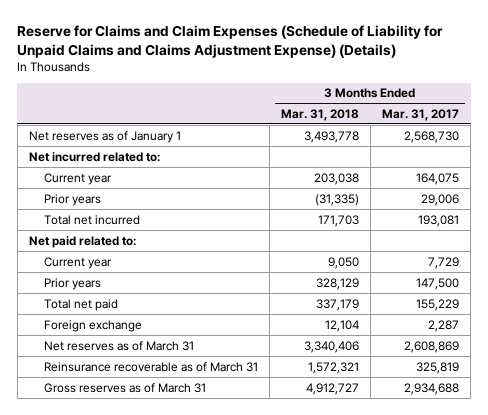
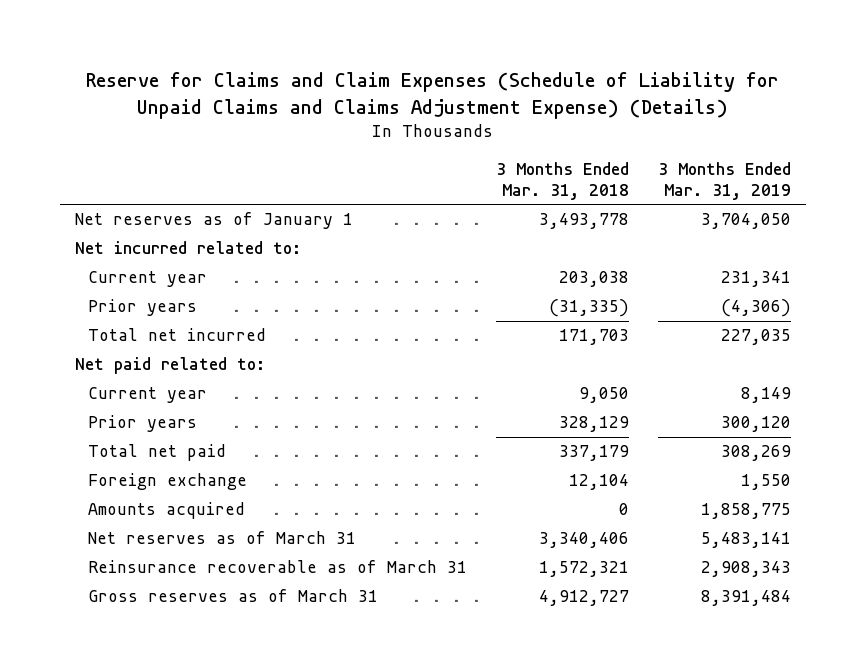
[382,108,460,121] Mar. 31, 2017 -> none
none -> [658,161,792,200] 3 Months Ended Mar. 31, 2019
none -> [87,502,245,520] Amounts acquired

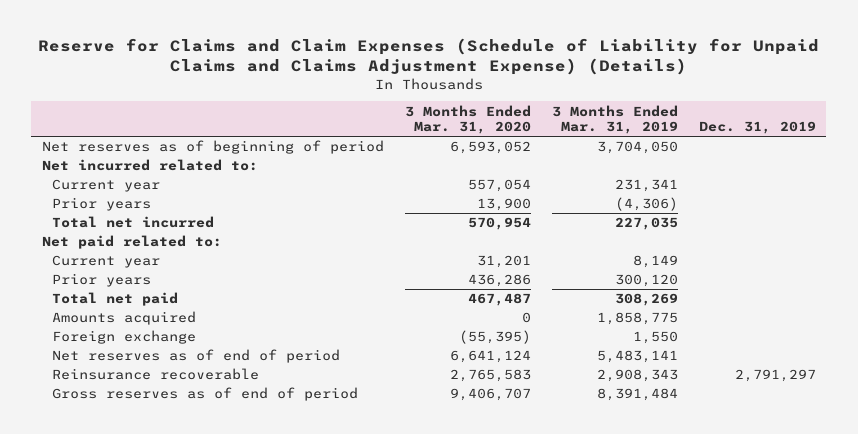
[496,161,630,200] 3 Months Ended Mar. 31, 2018 -> none
none -> [404,104,531,135] 3 Months Ended Mar. 31, 2020
none -> [698,121,816,135] Dec. 31, 2019
[74,212,353,230] Net reserves as of January 1 -> [41,140,384,155] Net reserves as of beginning of period
[87,473,247,491] Foreign exchange -> [52,330,197,345] Foreign exchange
[87,531,356,545] Net reserves as of March 31 -> [52,349,341,364] Net reserves as of end of period
[87,560,467,574] Reinsurance recoverable as of March 31 -> [52,368,260,381] Reinsurance recoverable
[87,589,378,603] Gross reserves as of March 31 -> [52,387,359,402] Gross reserves as of end of period

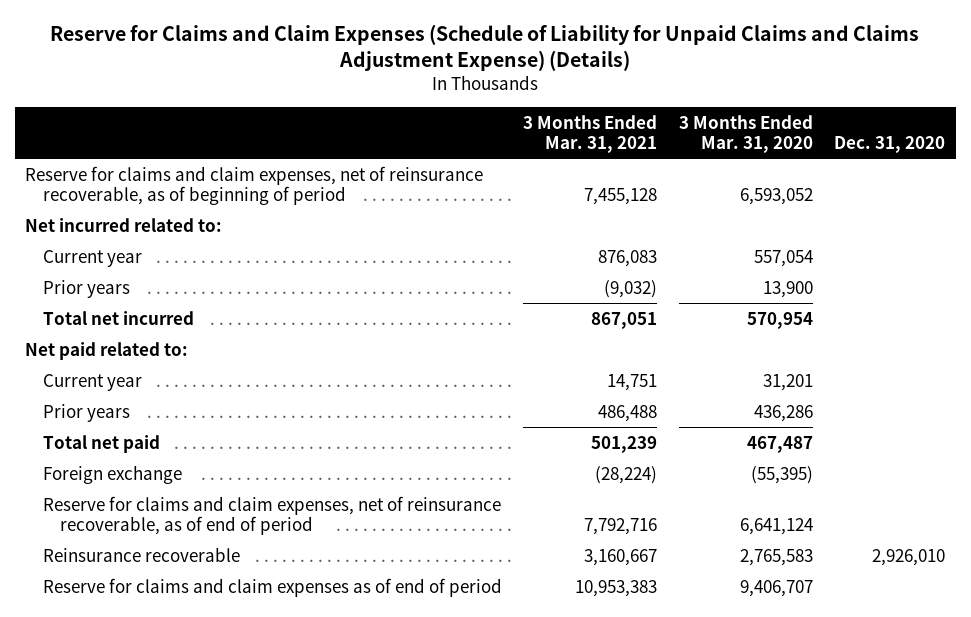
[551,104,678,135] 3 Months Ended Mar. 31, 2019 -> none
[698,121,816,135] Dec. 31, 2019 -> none
none -> [523,114,658,154] 3 Months Ended Mar. 31, 2021
none -> [834,136,946,154] Dec. 31, 2020
[41,140,384,155] Net reserves as of beginning of period -> [25,165,484,205] Reserve for claims and claim expenses, net of reinsurance recoverable, as of beginning of period
[52,311,197,326] Amounts acquired -> none
[52,349,341,364] Net reserves as of end of period -> [42,495,501,535] Reserve for claims and claim expenses, net of reinsurance recoverable, as of end of period
[52,387,359,402] Gross reserves as of end of period -> [42,577,502,597] Reserve for claims and claim expenses as of end of period

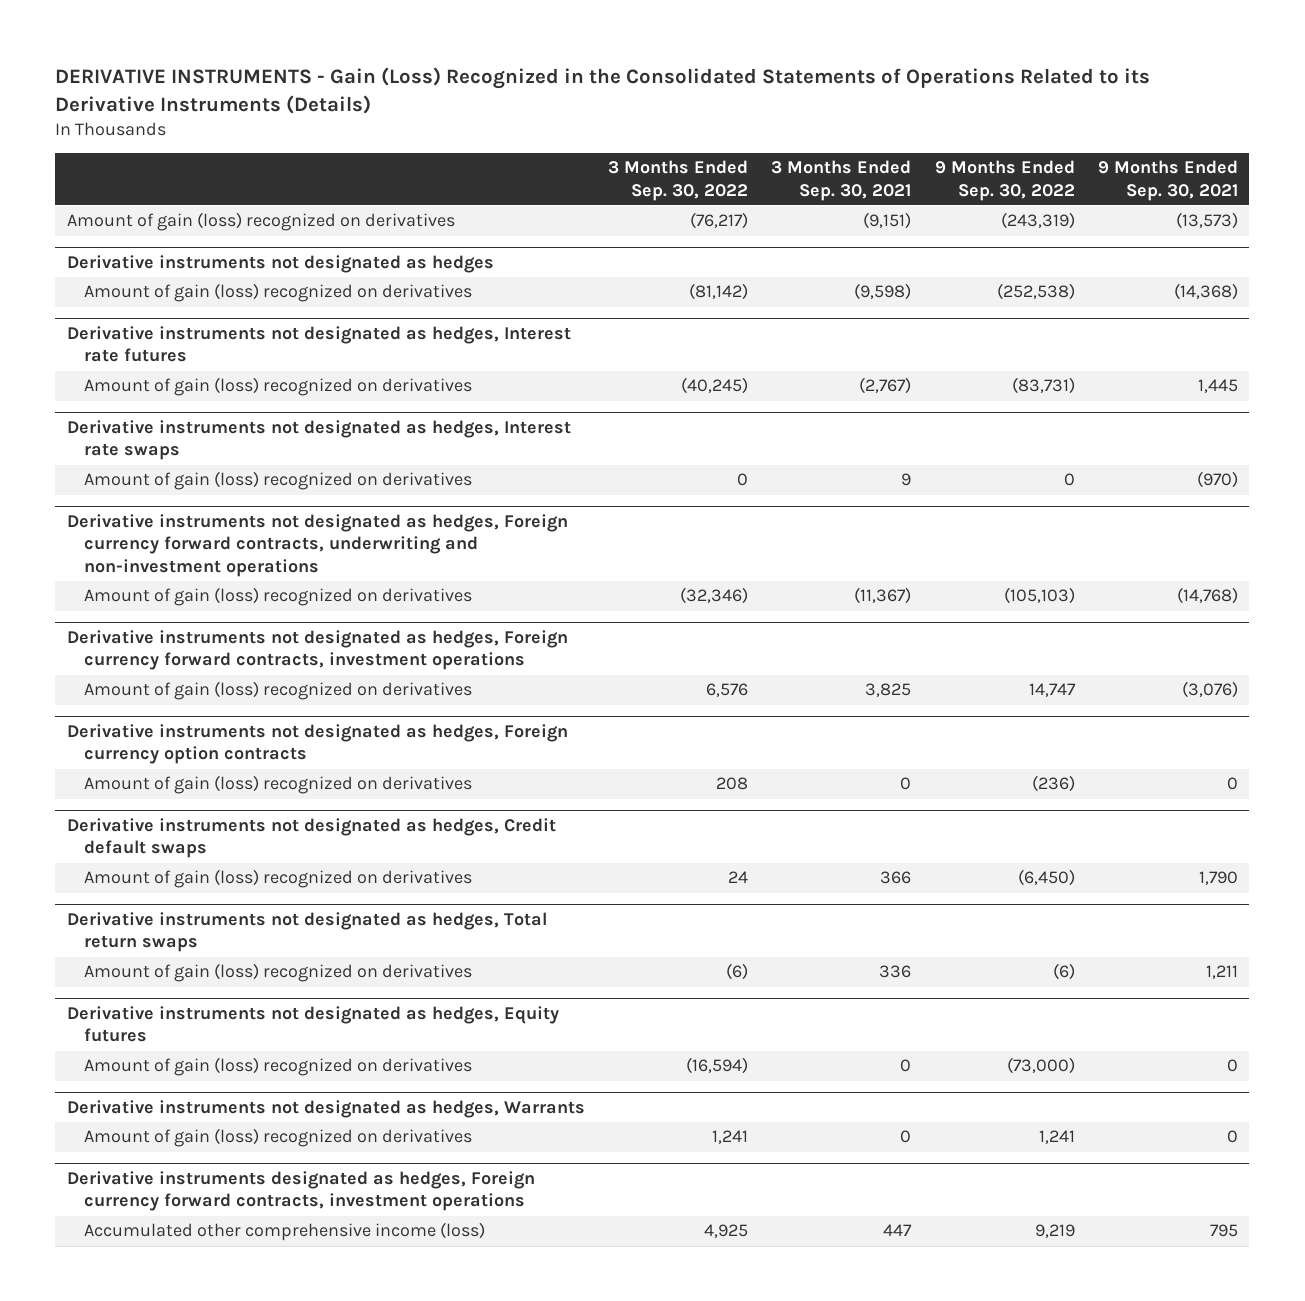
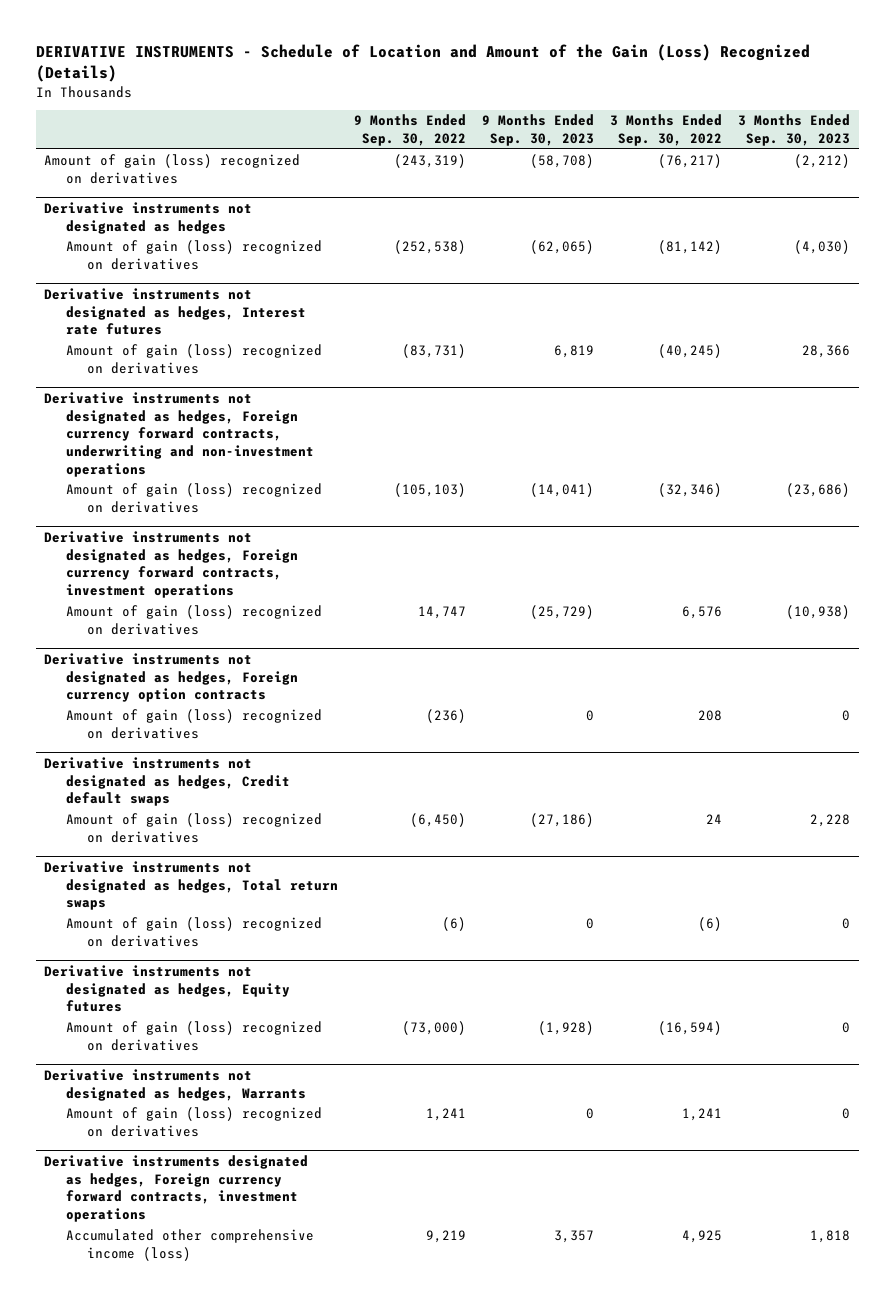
[55,66,1151,114] DERIVATIVE INSTRUMENTS - Gain (Loss) Recognized in the Consolidated Statements of Operations Related to its Derivative Instruments (Details) -> [36,44,811,83] DERIVATIVE INSTRUMENTS - Schedule of Location and Amount of the Gain (Loss) Recognized (Details)
[771,160,912,201] 3 Months Ended Sep. 30, 2021 -> none
[1097,160,1238,201] 9 Months Ended Sep. 30, 2021 -> none
none -> [482,114,595,147] 9 Months Ended Sep. 30, 2023
none -> [738,114,851,147] 3 Months Ended Sep. 30, 2023
[66,419,571,461] Derivative instruments not designated as hedges, Interest rate swaps -> none
[84,471,473,491] Amount of gain (loss) recognized on derivatives -> none

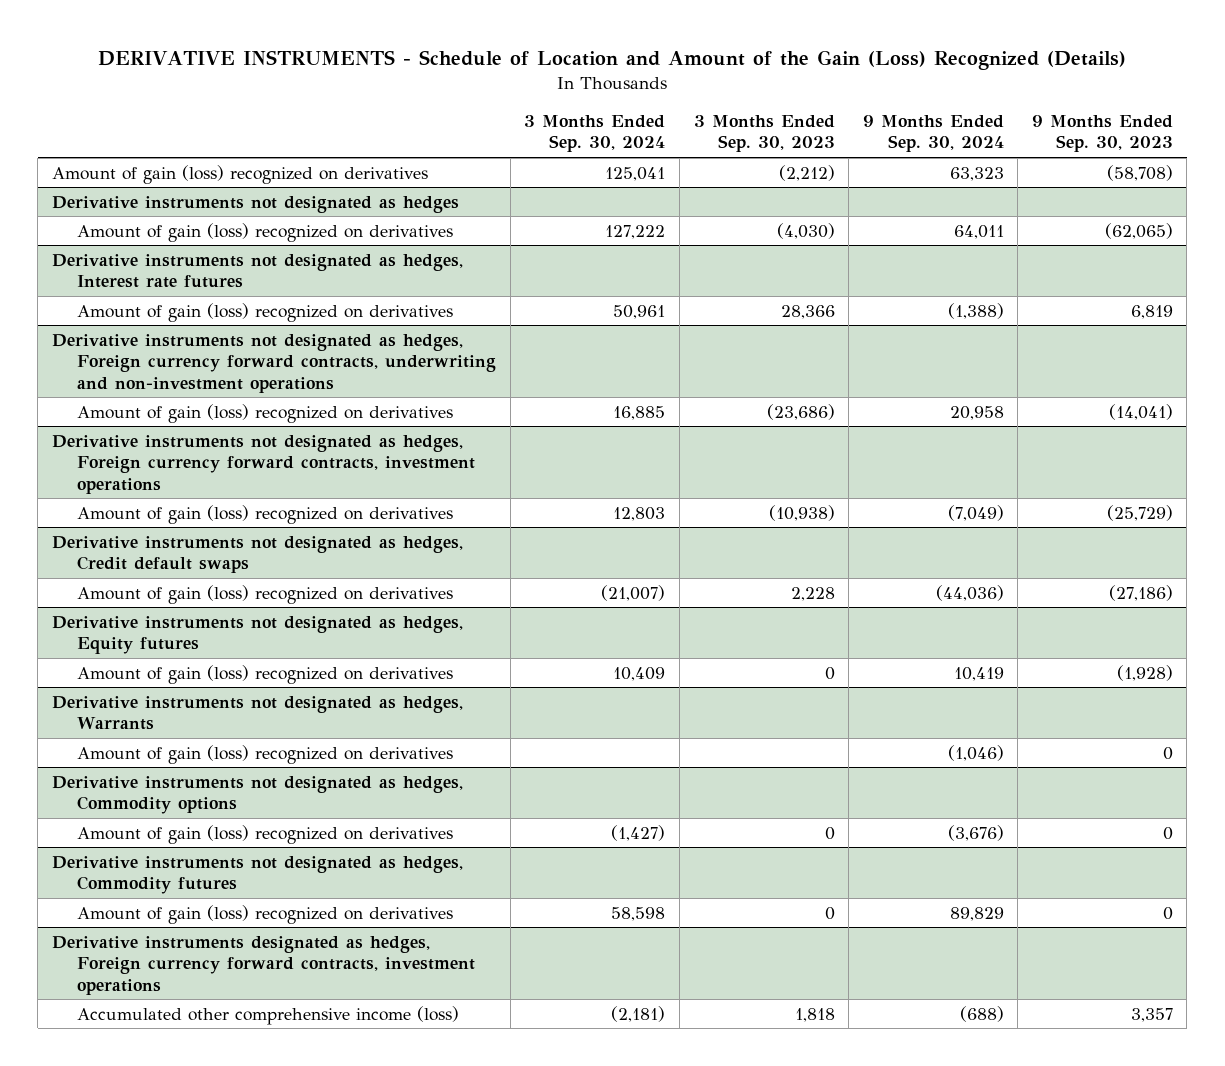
[353,114,466,147] 9 Months Ended Sep. 30, 2022 -> none
[610,114,723,147] 3 Months Ended Sep. 30, 2022 -> none
none -> [524,115,666,153] 3 Months Ended Sep. 30, 2024
none -> [862,115,1004,153] 9 Months Ended Sep. 30, 2024
[44,653,298,703] Derivative instruments not designated as hedges, Foreign currency option contracts -> none
[65,709,322,739] Amount of gain (loss) recognized on derivatives -> none
[44,861,338,911] Derivative instruments not designated as hedges, Total return swaps -> none
[65,917,322,947] Amount of gain (loss) recognized on derivatives -> none
none -> [77,744,454,764] Amount of gain (loss) recognized on derivatives
none -> [51,775,463,815] Derivative instruments not designated as hedges, Commodity options
none -> [51,855,463,895] Derivative instruments not designated as hedges, Commodity futures
none -> [77,904,454,924] Amount of gain (loss) recognized on derivatives

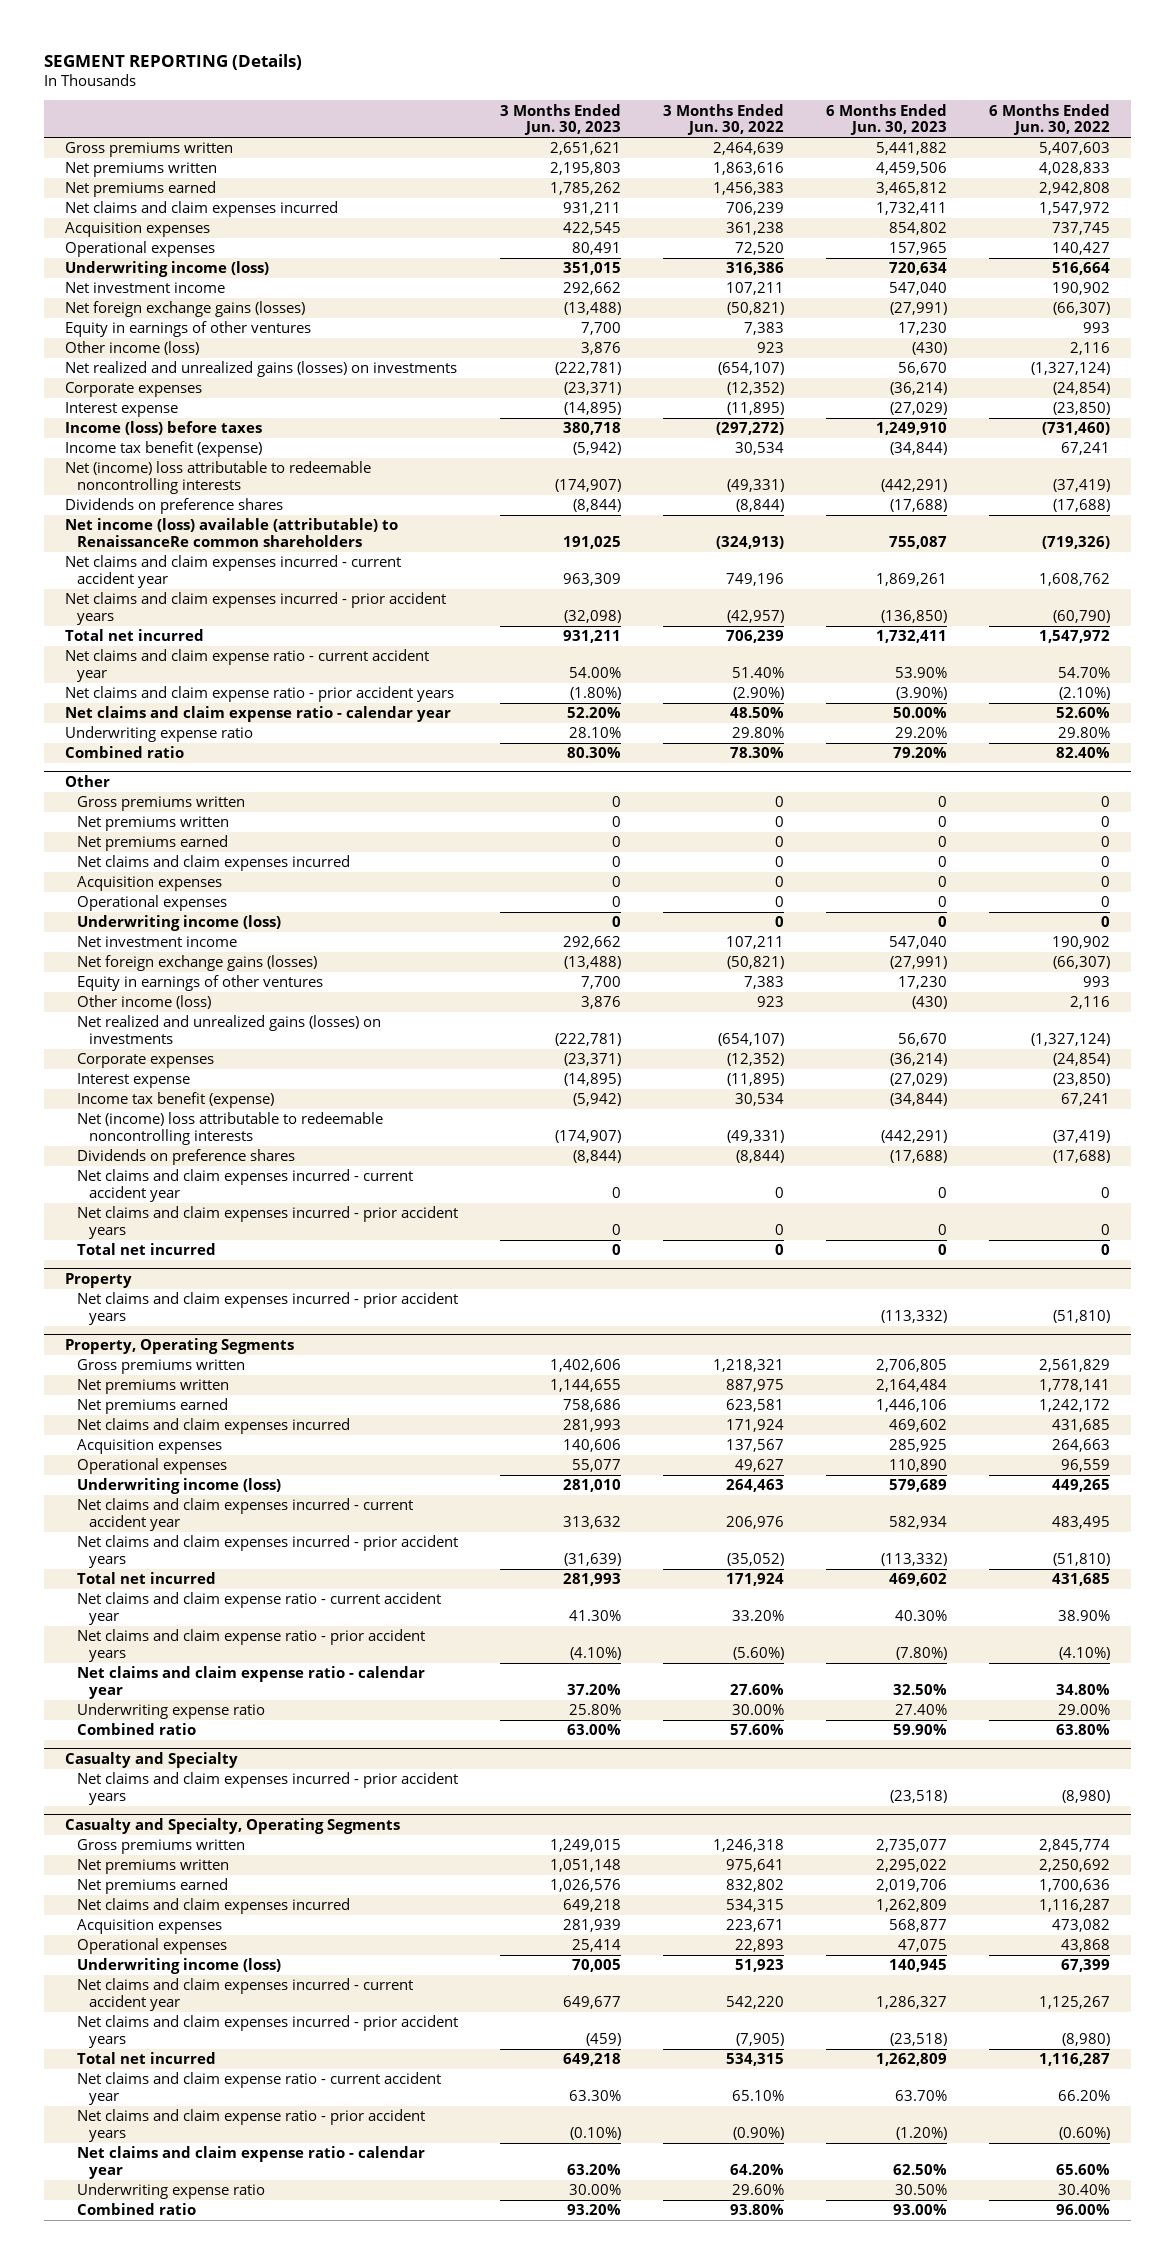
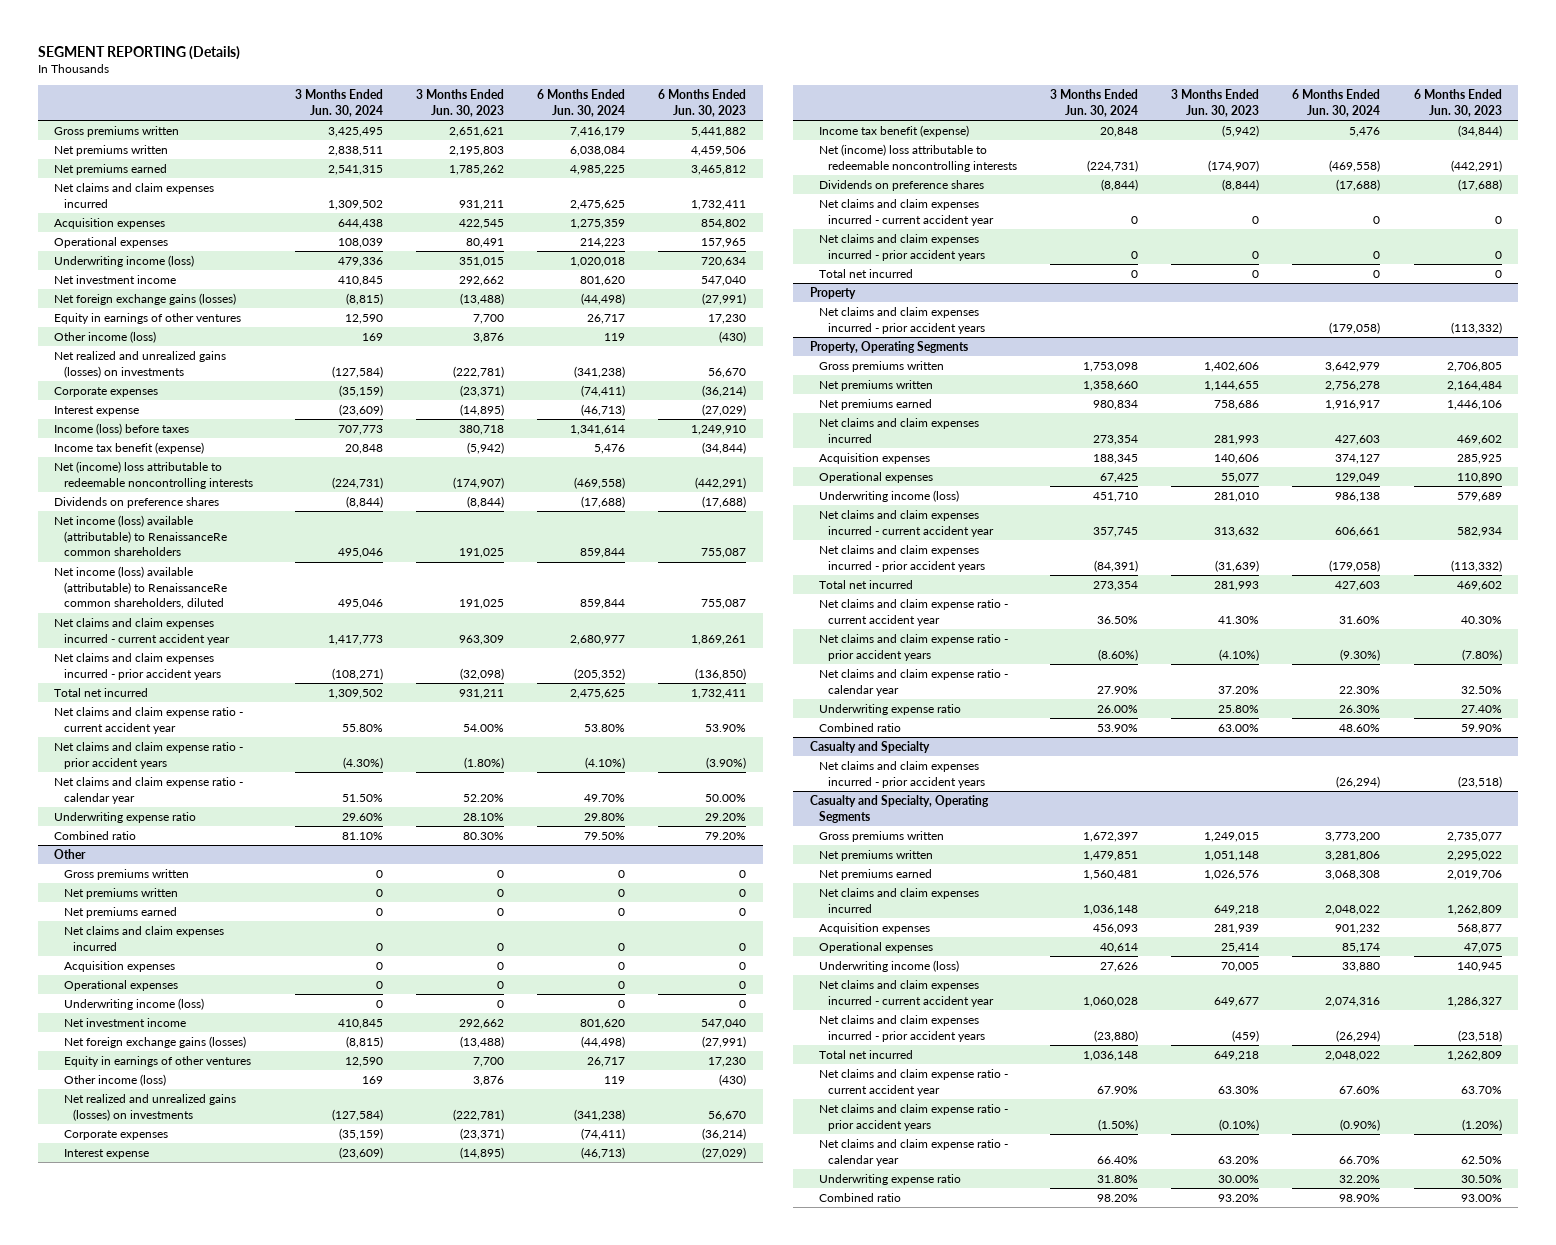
[663,103,785,136] 3 Months Ended Jun. 30, 2022 -> none
[989,103,1111,136] 6 Months Ended Jun. 30, 2022 -> none
none -> [294,89,383,117] 3 Months Ended Jun. 30, 2024
none -> [537,89,626,117] 6 Months Ended Jun. 30, 2024
none -> [54,566,227,610] Net income (loss) available (attributable) to RenaissanceRe common shareholders, diluted

